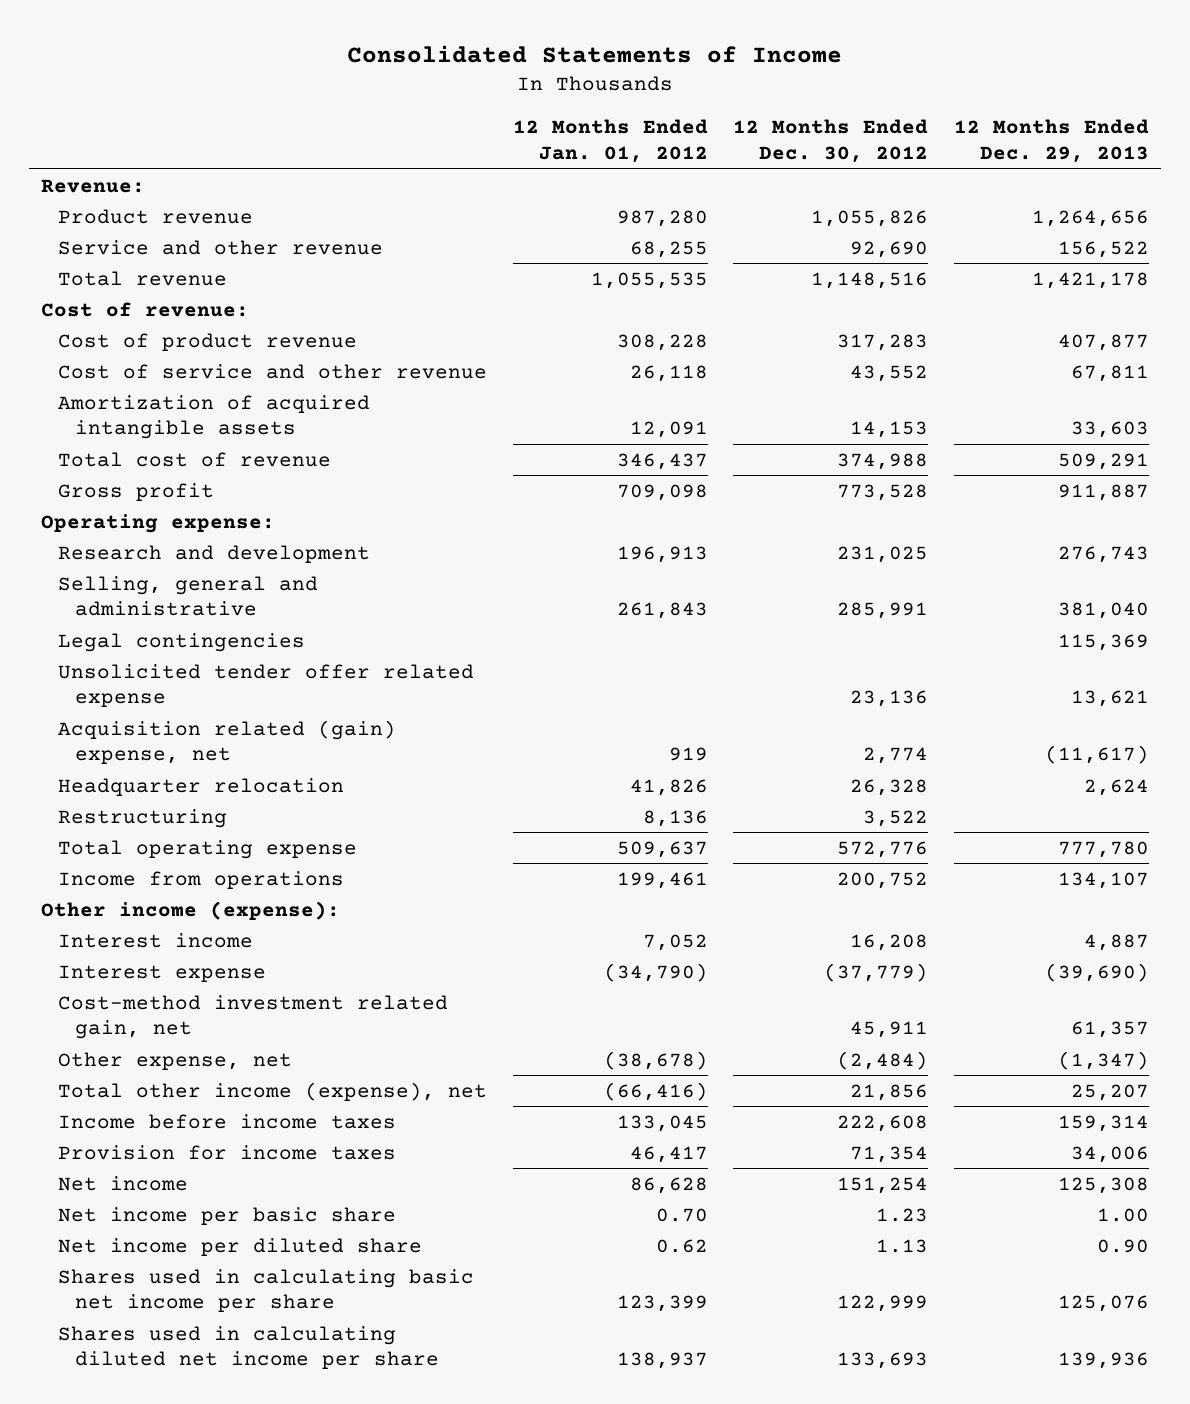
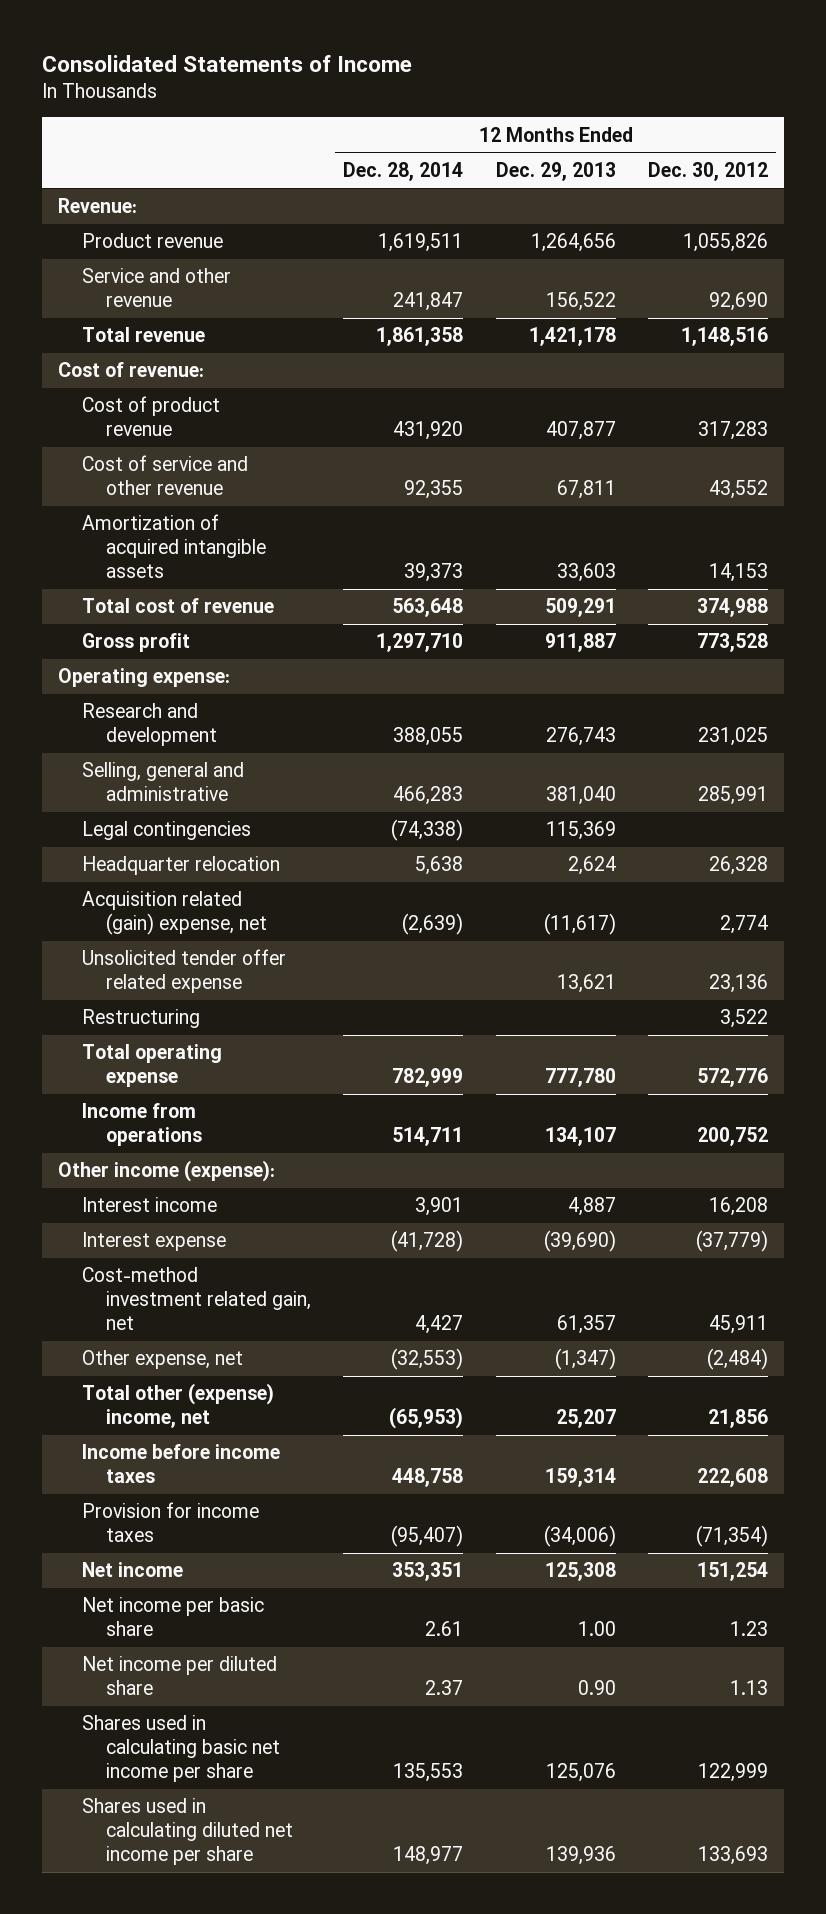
[512,119,708,163] 12 Months Ended Jan. 01, 2012 -> none
none -> [343,162,464,182] Dec. 28, 2014
[58,719,397,765] Acquisition related (gain) expense, net -> [82,891,267,936] Acquisition related (gain) expense, net
[58,663,475,708] Unsolicited tender offer related expense -> [82,949,287,994] Unsolicited tender offer related expense
[58,1081,488,1101] Total other income (expense), net -> [82,1383,275,1429] Total other (expense) income, net
[850,1145,929,1163] 71,354 -> [696,1525,769,1548] (71,354)
[1070,1145,1149,1163] 34,006 -> [543,1525,616,1548] (34,006)

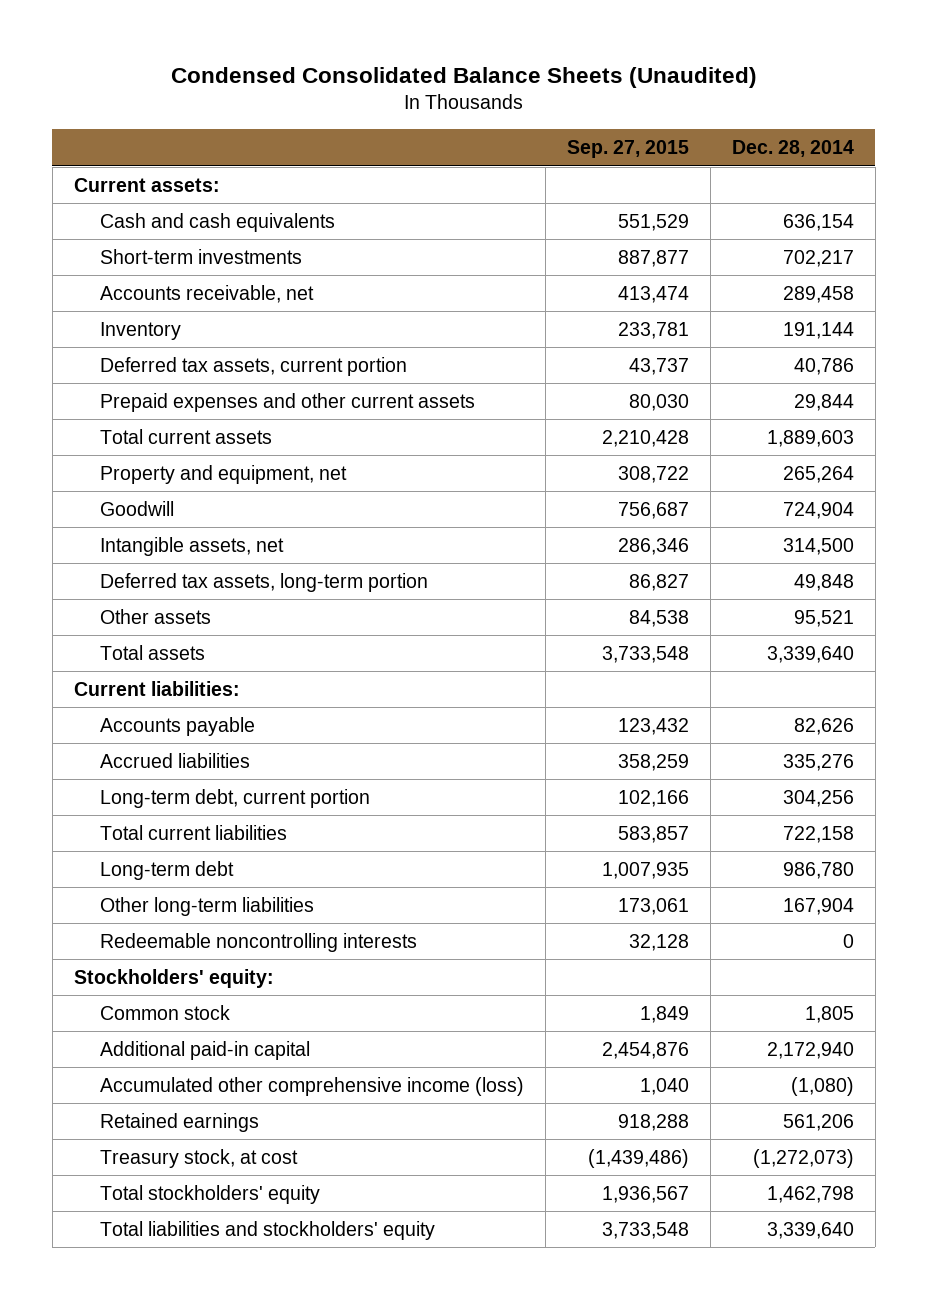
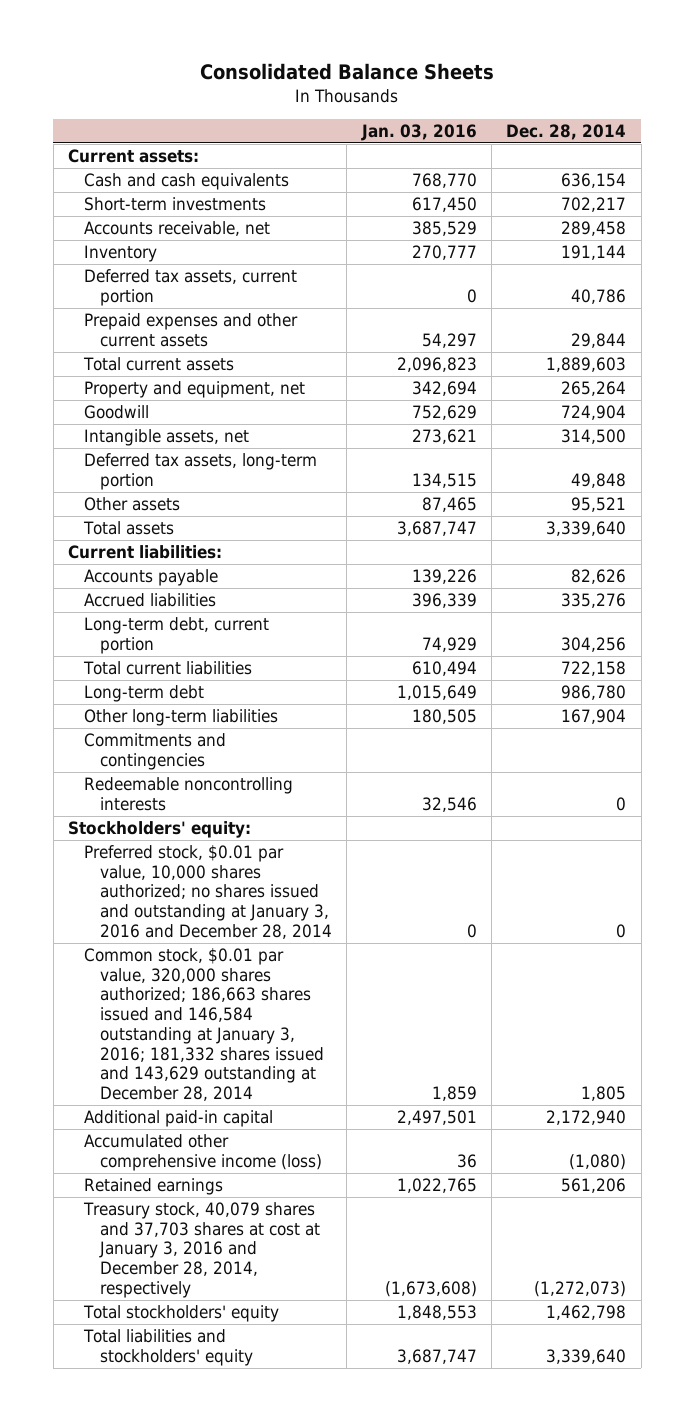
[170,66,757,88] Condensed Consolidated Balance Sheets (Unaudited) -> [200,63,495,81] Consolidated Balance Sheets
[567,140,690,159] Sep. 27, 2015 -> none
none -> [360,123,477,141] Jan. 03, 2016
none -> [84,733,227,770] Commitments and contingencies
none -> [84,845,332,939] Preferred stock, $0.01 par value, 10,000 shares authorized; no shares issued and outstanding at January 3, 2016 and December 28, 2014
[100,1005,231,1021] Common stock -> [84,948,324,1102] Common stock, $0.01 par value, 320,000 shares authorized; 186,663 shares issued and 146,584 outstanding at January 3, 2016; 181,332 shares issued and 143,629 outstanding at December 28, 2014
[100,1149,299,1169] Treasury stock, at cost -> [83,1202,320,1298] Treasury stock, 40,079 shares and 37,703 shares at cost at January 3, 2016 and December 28, 2014, respectively

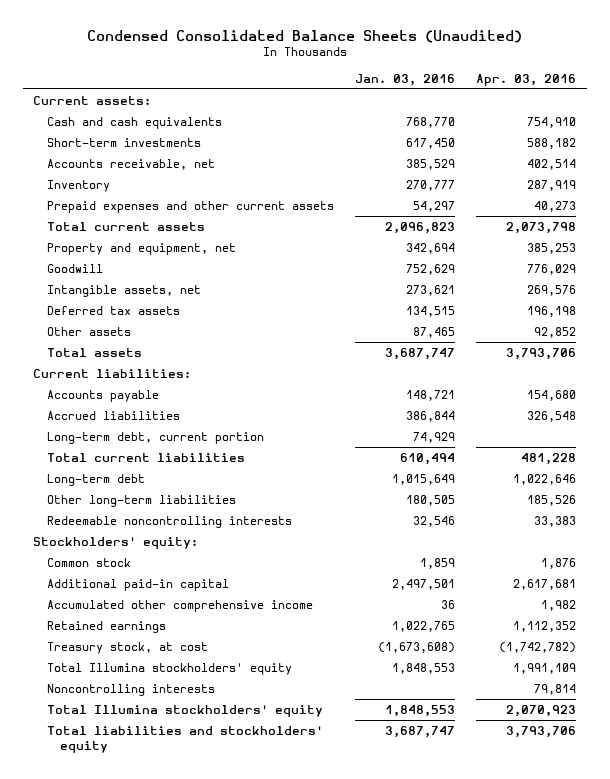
[200,63,495,81] Consolidated Balance Sheets -> [86,29,522,43] Condensed Consolidated Balance Sheets (Unaudited)
[506,123,627,140] Dec. 28, 2014 -> none
none -> [476,73,577,86] Apr. 03, 2016
[84,269,298,306] Deferred tax assets, current portion -> none
[84,453,318,490] Deferred tax assets, long-term portion -> [46,305,180,315] Deferred tax assets
[411,569,477,585] 139,226 -> [406,389,456,401] 148,721
[411,593,477,609] 396,339 -> [406,410,456,422] 386,844
[84,733,227,770] Commitments and contingencies -> none
[84,845,332,939] Preferred stock, $0.01 par value, 10,000 shares authorized; no shares issued and outstanding at January 3, 2016 and December 28, 2014 -> none
[84,948,324,1102] Common stock, $0.01 par value, 320,000 shares authorized; 186,663 shares issued and 146,584 outstanding at January 3, 2016; 181,332 shares issued and 143,629 outstanding at December 28, 2014 -> [46,557,131,567] Common stock
[84,1134,322,1171] Accumulated other comprehensive income (loss) -> [46,599,313,612] Accumulated other comprehensive income
[83,1202,320,1298] Treasury stock, 40,079 shares and 37,703 shares at cost at January 3, 2016 and December 28, 2014, respectively -> [46,641,208,654] Treasury stock, at cost
none -> [46,662,292,675] Total Illumina stockholders' equity
none -> [46,683,215,696] Noncontrolling interests
[83,1305,280,1323] Total stockholders' equity -> [46,704,323,717] Total Illumina stockholders' equity

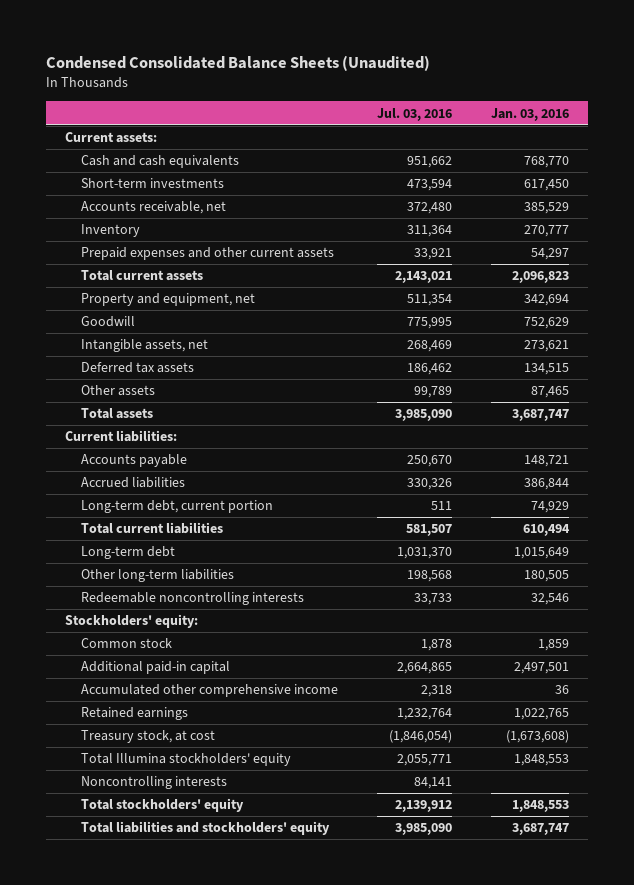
[476,73,577,86] Apr. 03, 2016 -> none
none -> [376,107,452,121] Jul. 03, 2016
[46,704,323,717] Total Illumina stockholders' equity -> [81,798,245,813] Total stockholders' equity

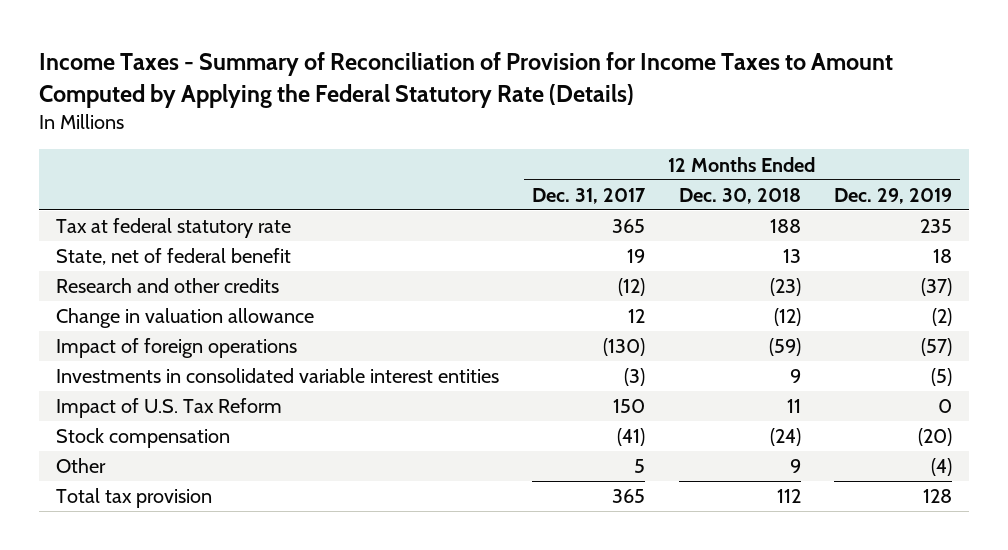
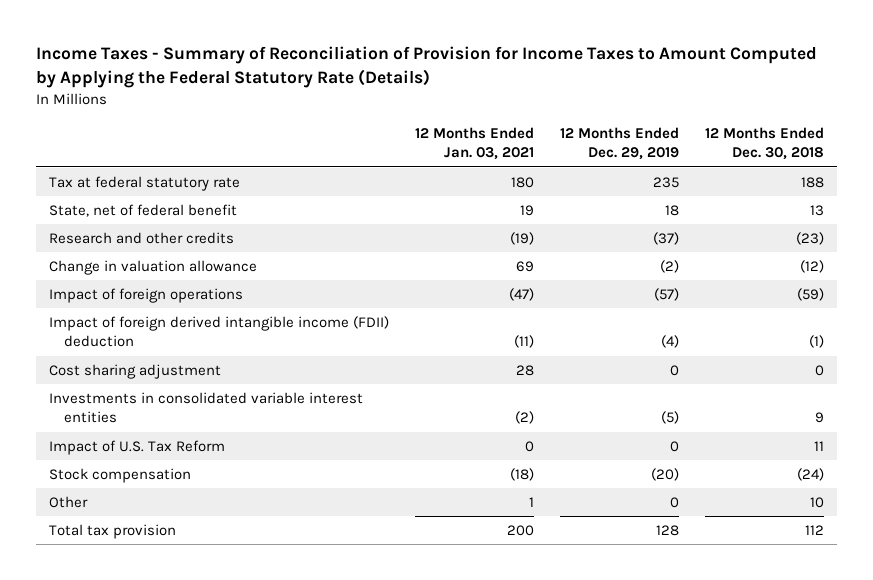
[532,187,647,204] Dec. 31, 2017 -> none
none -> [415,126,535,161] 12 Months Ended Jan. 03, 2021
none -> [48,315,389,348] Impact of foreign derived intangible income (FDII) deduction
none -> [48,363,221,379] Cost sharing adjustment
[789,459,801,474] 9 -> [810,496,825,508] 10
[930,458,952,477] (4) -> [670,496,680,508] 0

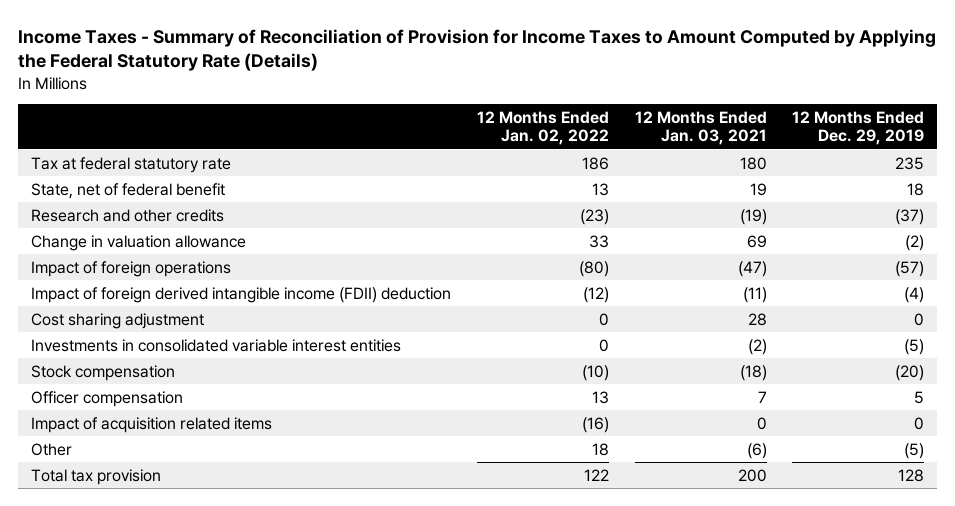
[705,126,825,161] 12 Months Ended Dec. 30, 2018 -> none
none -> [476,110,609,146] 12 Months Ended Jan. 02, 2022
[48,439,225,455] Impact of U.S. Tax Reform -> none
none -> [30,390,183,407] Officer compensation
none -> [30,416,272,433] Impact of acquisition related items
[529,496,535,507] 1 -> [746,442,767,459] (6)
[670,496,680,508] 0 -> [904,442,925,459] (5)

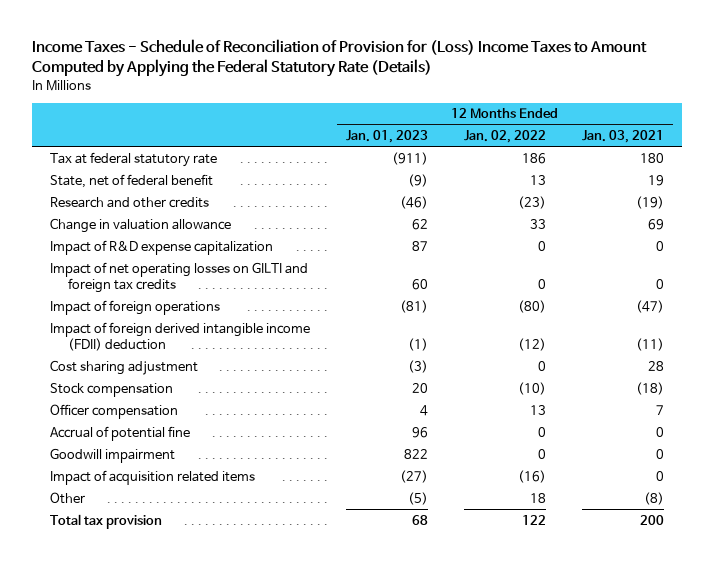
[17,28,936,72] Income Taxes - Summary of Reconciliation of Provision for Income Taxes to Amount Computed by Applying the Federal Statutory Rate (Details) -> [31,38,647,78] Income Taxes - Schedule of Reconciliation of Provision for (Loss) Income Taxes to Amount Computed by Applying the Federal Statutory Rate (Details)
[792,110,925,146] 12 Months Ended Dec. 29, 2019 -> none
none -> [345,130,428,144] Jan. 01, 2023
none -> [49,239,273,255] Impact of R&D expense capitalization
none -> [49,261,308,293] Impact of net operating losses on GILTI and foreign tax credits
[30,338,401,352] Investments in consolidated variable interest entities -> none
none -> [49,425,190,441] Accrual of potential fine
none -> [49,447,175,463] Goodwill impairment
[746,442,767,459] (6) -> [644,491,665,505] (8)

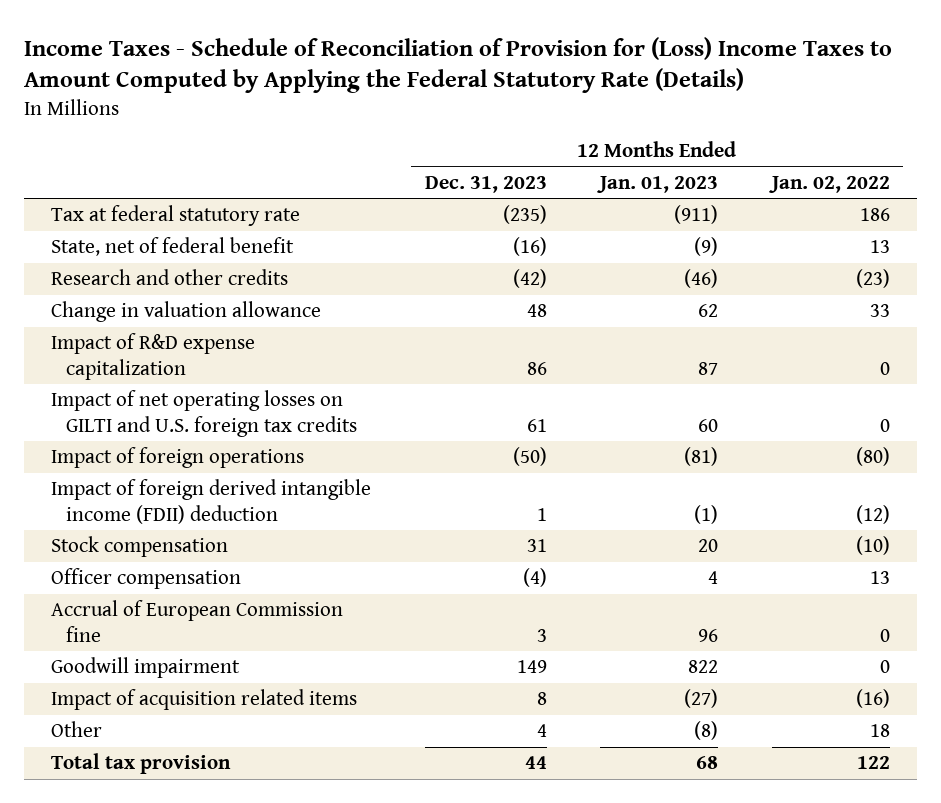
[582,130,665,144] Jan. 03, 2021 -> none
none -> [424,175,547,193] Dec. 31, 2023
[49,261,308,293] Impact of net operating losses on GILTI and foreign tax credits -> [51,390,358,437] Impact of net operating losses on GILTI and U.S. foreign tax credits
[49,359,198,375] Cost sharing adjustment -> none
[49,425,190,441] Accrual of potential fine -> [51,600,344,642] Accrual of European Commission fine
[407,491,428,505] (5) -> [694,721,719,741] (8)

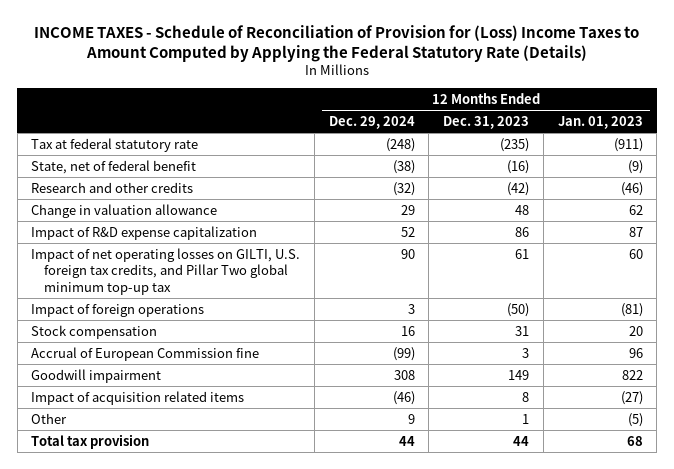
[24,36,893,94] Income Taxes - Schedule of Reconciliation of Provision for (Loss) Income Taxes to Amount Computed by Applying the Federal Statutory Rate (Details) -> [33,24,639,62] INCOME TAXES - Schedule of Reconciliation of Provision for (Loss) Income Taxes to Amount Computed by Applying the Federal Statutory Rate (Details)
[768,175,890,193] Jan. 02, 2022 -> none
none -> [328,116,415,130] Dec. 29, 2024
[51,390,358,437] Impact of net operating losses on GILTI and U.S. foreign tax credits -> [31,247,301,295] Impact of net operating losses on GILTI, U.S. foreign tax credits, and Pillar Two global minimum top-up tax
[51,479,372,524] Impact of foreign derived intangible income (FDII) deduction -> none
[51,568,242,590] Officer compensation -> none
[536,724,547,738] 4 -> [522,413,530,424] 1
[694,721,719,741] (8) -> [627,412,643,427] (5)

